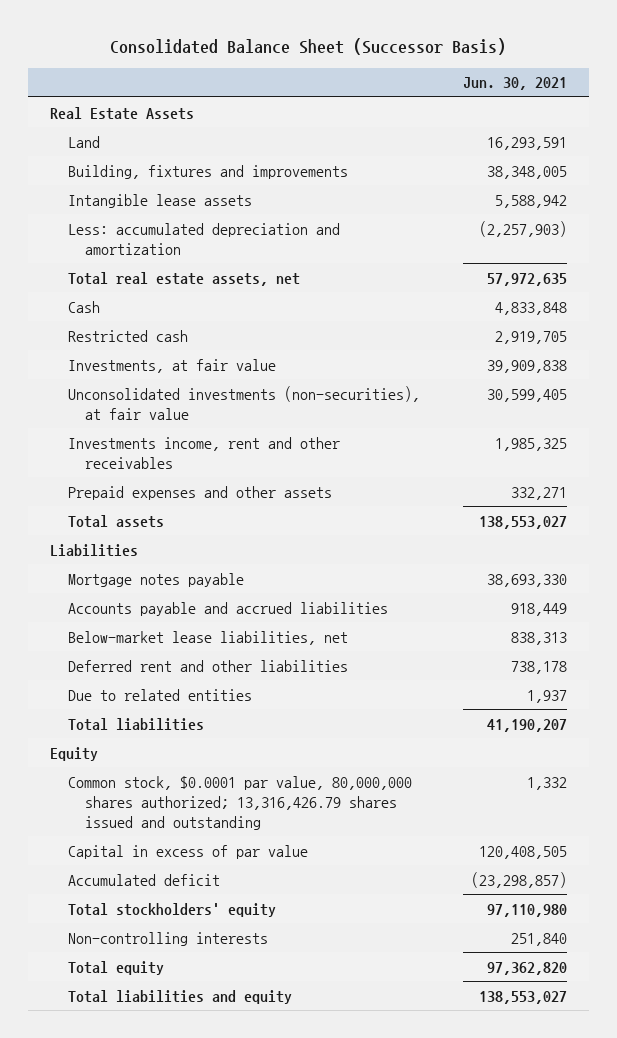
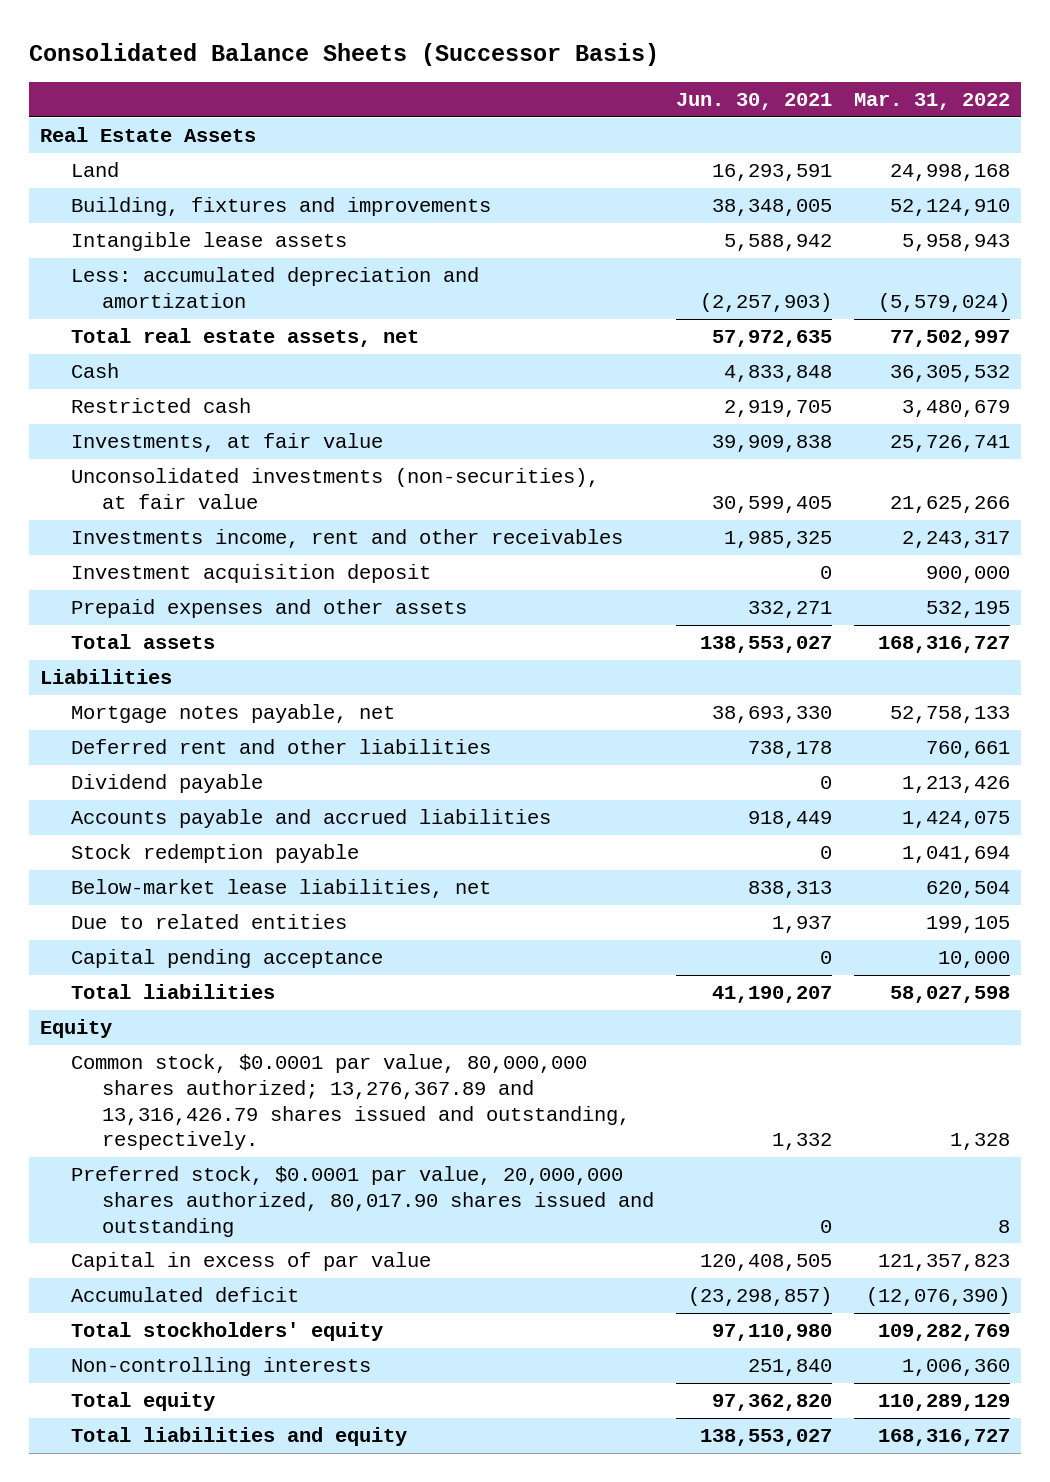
[110,38,507,56] Consolidated Balance Sheet (Successor Basis) -> [29,43,660,67] Consolidated Balance Sheets (Successor Basis)
none -> [853,93,1010,111] Mar. 31, 2022
none -> [71,564,432,584] Investment acquisition deposit
[67,572,244,587] Mortgage notes payable -> [71,704,396,724] Mortgage notes payable, net
[67,659,348,672] Deferred rent and other liabilities -> [71,739,492,755] Deferred rent and other liabilities
none -> [71,774,264,794] Dividend payable
none -> [71,844,360,864] Stock redemption payable
none -> [71,949,384,969] Capital pending acceptance
[67,775,412,830] Common stock, $0.0001 par value, 80,000,000 shares authorized; 13,316,426.79 shares issued and outstanding -> [71,1054,630,1151] Common stock, $0.0001 par value, 80,000,000 shares authorized; 13,276,367.89 and 13,316,426.79 shares issued and outstanding, respectively.
none -> [71,1166,654,1237] Preferred stock, $0.0001 par value, 20,000,000 shares authorized, 80,017.90 shares issued and outstanding

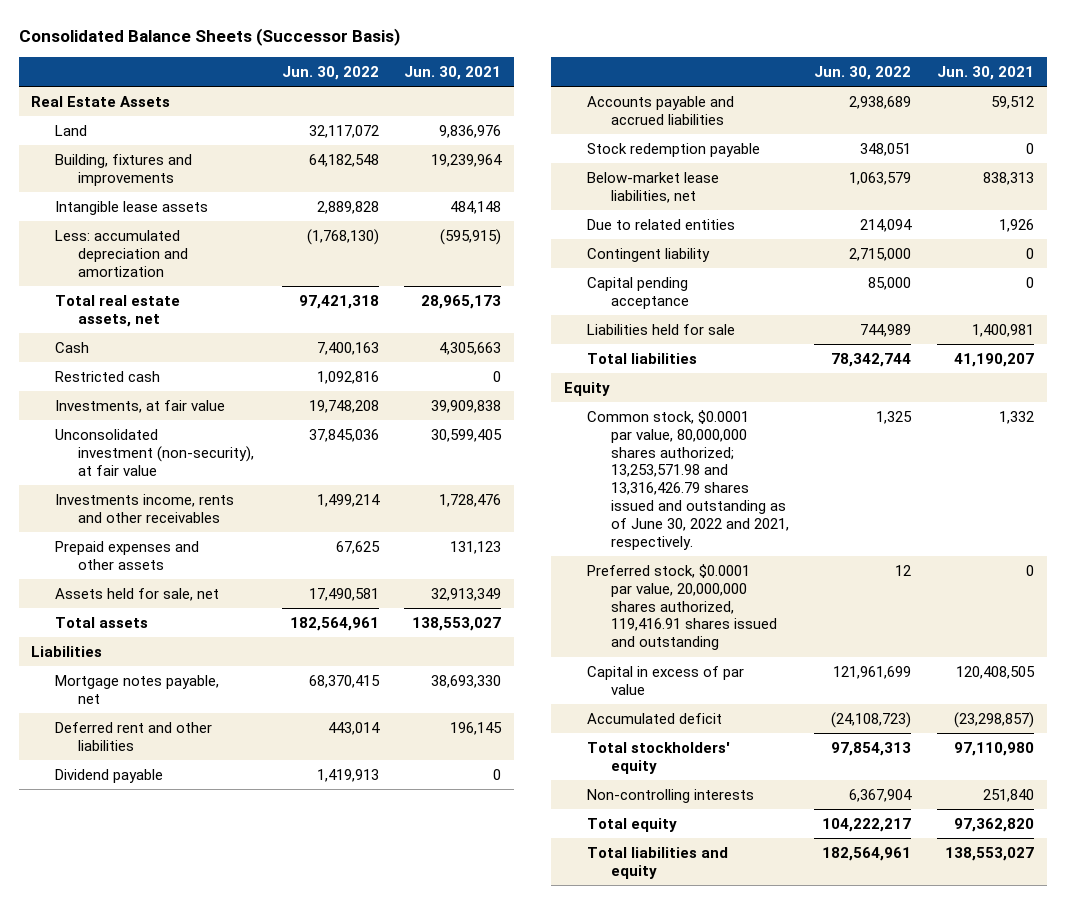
[853,93,1010,111] Mar. 31, 2022 -> none
none -> [281,65,379,80] Jun. 30, 2022
[711,164,832,182] 16,293,591 -> [439,124,502,138] 9,836,976
[711,199,832,217] 38,348,005 -> [431,153,503,167] 19,239,964
[723,234,832,252] 5,588,942 -> [450,200,502,214] 484,148
[699,292,832,312] (2,257,903) -> [440,228,502,245] (595,915)
[711,330,832,348] 57,972,635 -> [421,294,502,309] 28,965,173
[723,365,832,383] 4,833,848 -> [439,341,502,355] 4,305,663
[723,400,832,418] 2,919,705 -> [493,370,502,382] 0
[71,564,432,584] Investment acquisition deposit -> none
[71,468,600,509] Unconsolidated investments (non-securities), at fair value -> [54,428,254,476] Unconsolidated investment (non-security), at fair value
[71,529,624,549] Investments income, rent and other receivables -> [54,493,234,523] Investments income, rents and other receivables
[723,531,832,549] 1,985,325 -> [439,493,502,507] 1,728,476
[747,601,832,619] 332,271 -> [450,540,502,554] 131,123
none -> [54,587,219,601] Assets held for sale, net
[747,741,832,759] 738,178 -> [450,721,503,735] 196,145
[747,811,832,829] 918,449 -> [990,95,1034,109] 59,512
[771,916,832,934] 1,937 -> [998,218,1034,232] 1,926
none -> [587,247,711,262] Contingent liability
none -> [587,323,736,335] Liabilities held for sale
[71,1054,630,1151] Common stock, $0.0001 par value, 80,000,000 shares authorized; 13,276,367.89 and 13,316,426.79 shares issued and outstanding, respectively. -> [587,409,789,550] Common stock, $0.0001 par value, 80,000,000 shares authorized; 13,253,571.98 and 13,316,426.79 shares issued and outstanding as of June 30, 2022 and 2021, respectively.
[71,1166,654,1237] Preferred stock, $0.0001 par value, 20,000,000 shares authorized, 80,017.90 shares issued and outstanding -> [587,563,777,651] Preferred stock, $0.0001 par value, 20,000,000 shares authorized, 119,416.91 shares issued and outstanding

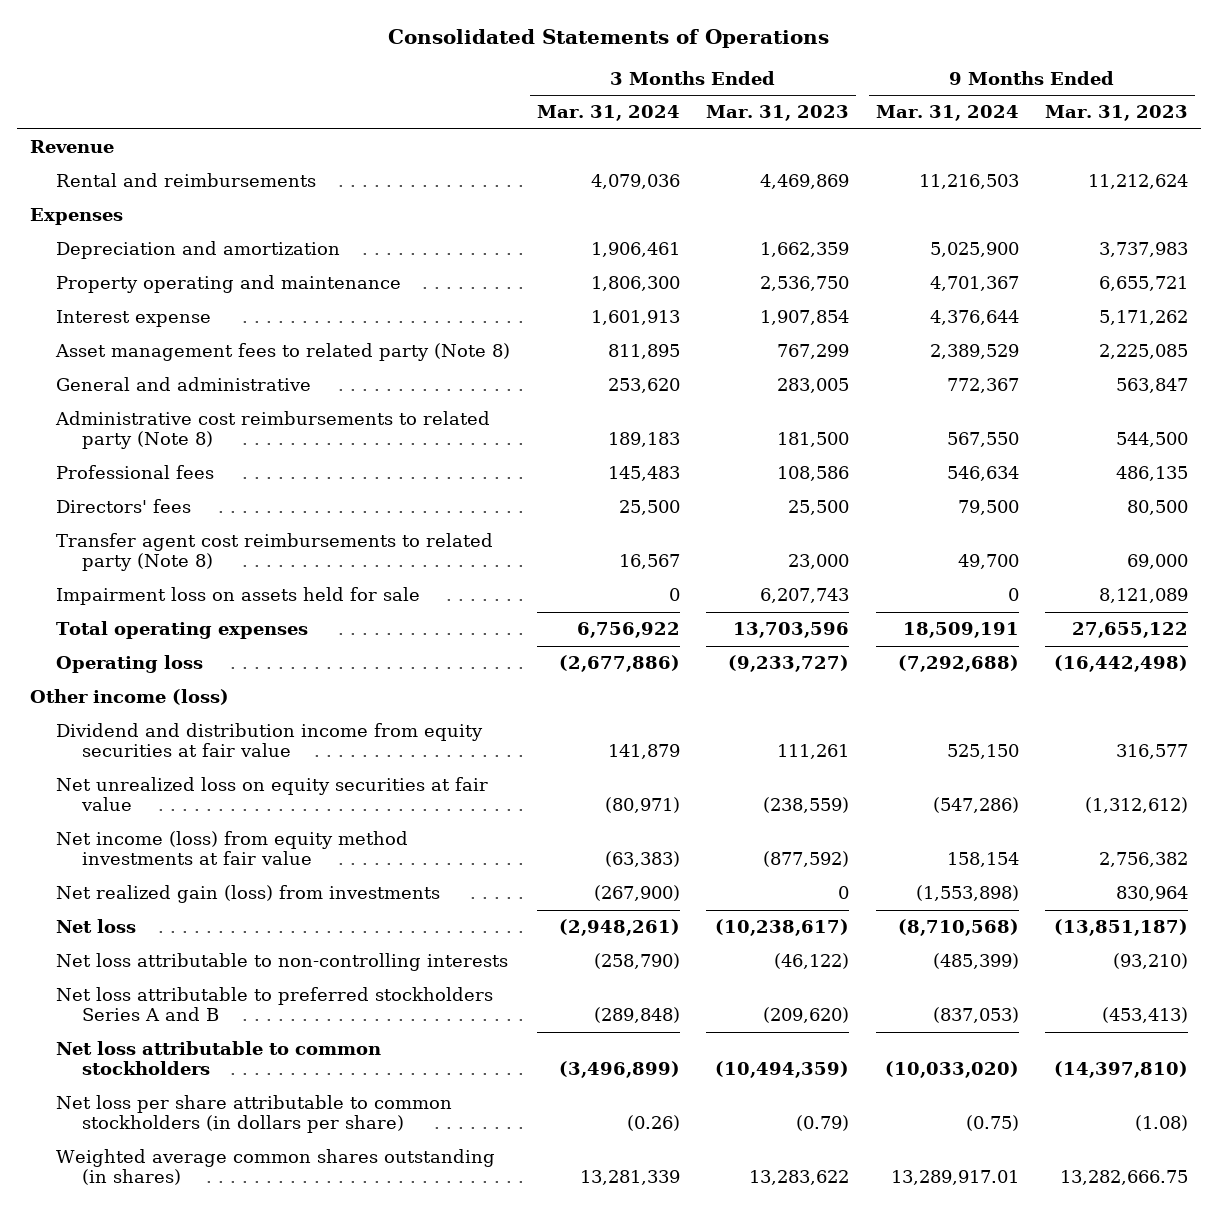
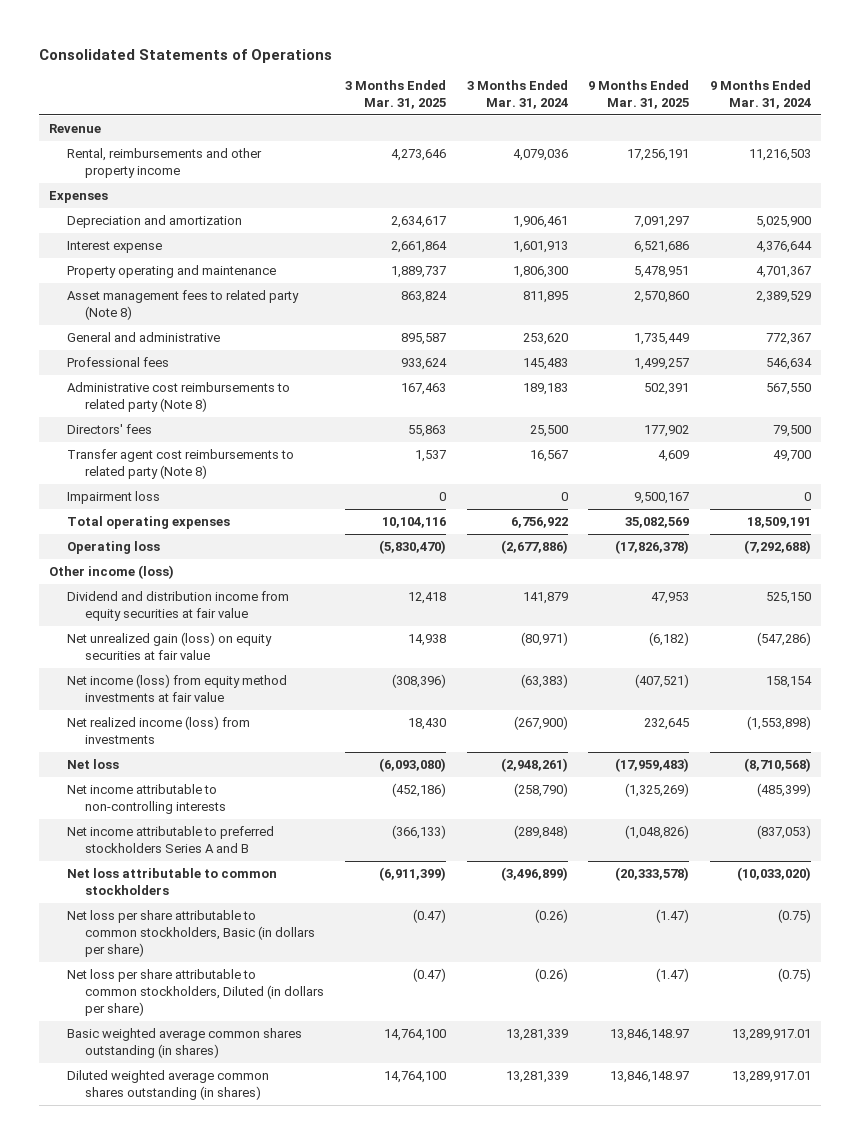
[706,105,850,122] Mar. 31, 2023 -> none
[1045,105,1189,122] Mar. 31, 2023 -> none
none -> [344,79,446,109] 3 Months Ended Mar. 31, 2025
none -> [588,79,690,109] 9 Months Ended Mar. 31, 2025
[56,173,317,188] Rental and reimbursements -> [67,148,263,179] Rental, reimbursements and other property income
[56,275,402,294] Property operating and maintenance -> [67,265,277,279] Property operating and maintenance
[55,411,491,450] Administrative cost reimbursements to related party (Note 8) -> [67,382,291,413] Administrative cost reimbursements to related party (Note 8)
[56,587,421,606] Impairment loss on assets held for sale -> [67,491,161,505] Impairment loss
[56,777,489,812] Net unrealized loss on equity securities at fair value -> [67,632,273,661] Net unrealized gain (loss) on equity securities at fair value
[56,885,441,904] Net realized gain (loss) from investments -> [67,716,251,745] Net realized income (loss) from investments
[56,953,509,972] Net loss attributable to non-controlling interests -> [67,784,227,815] Net income attributable to non-controlling interests
[56,987,494,1022] Net loss attributable to preferred stockholders Series A and B -> [67,826,275,854] Net income attributable to preferred stockholders Series A and B
[56,1095,453,1134] Net loss per share attributable to common stockholders (in dollars per share) -> [67,910,316,958] Net loss per share attributable to common stockholders, Basic (in dollars per share)
none -> [67,969,325,1017] Net loss per share attributable to common stockholders, Diluted (in dollars per share)
[56,1149,496,1186] Weighted average common shares outstanding (in shares) -> [67,1028,303,1059] Basic weighted average common shares outstanding (in shares)
none -> [67,1070,270,1101] Diluted weighted average common shares outstanding (in shares)

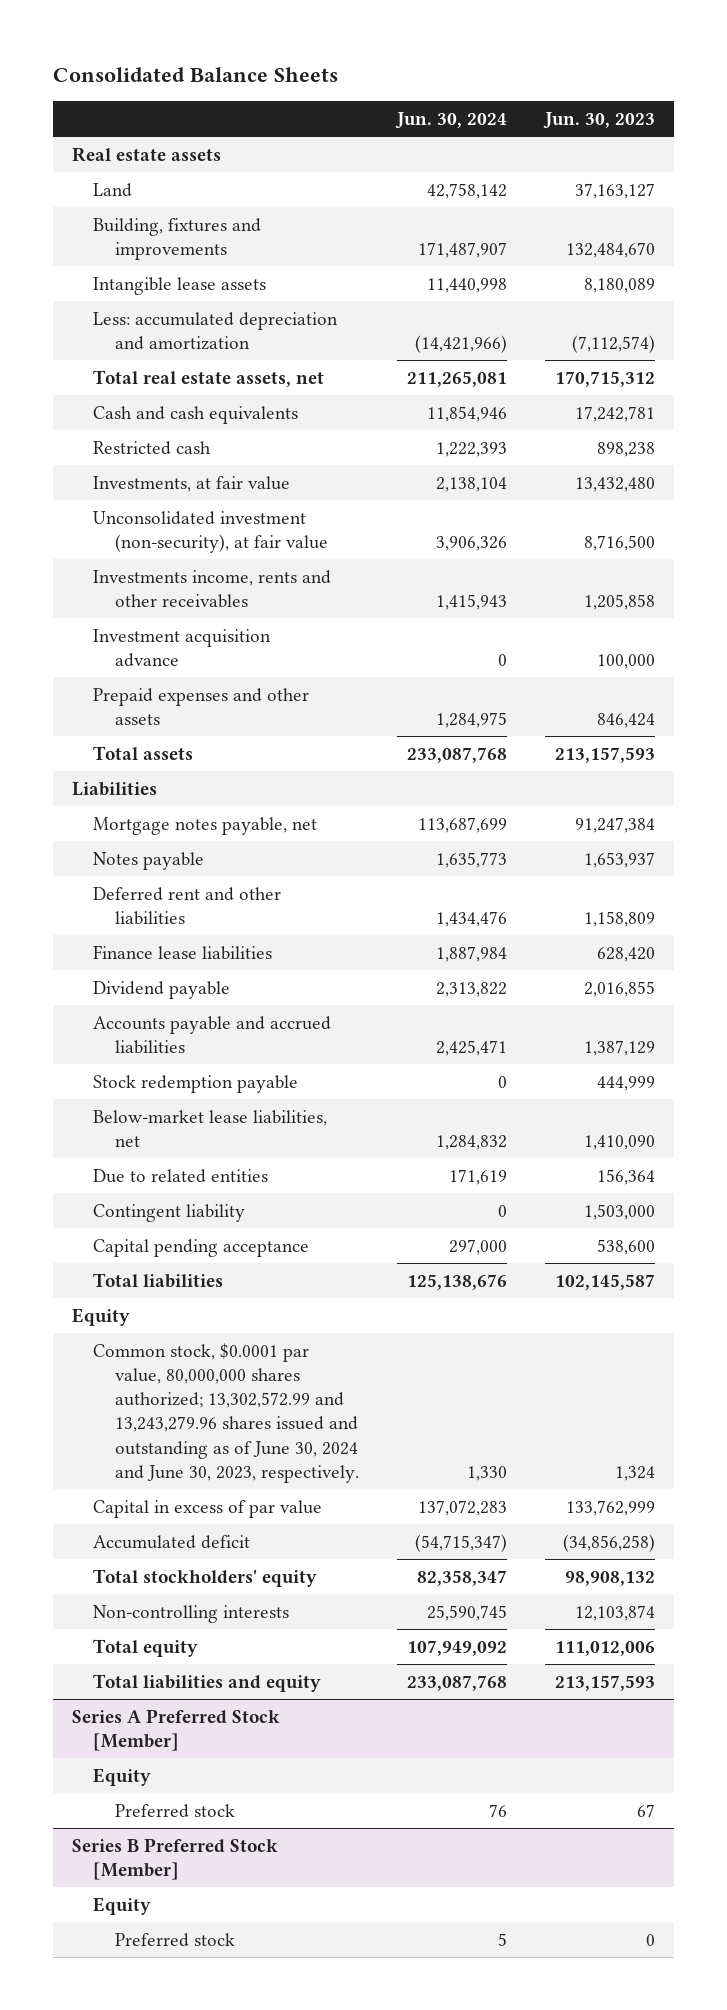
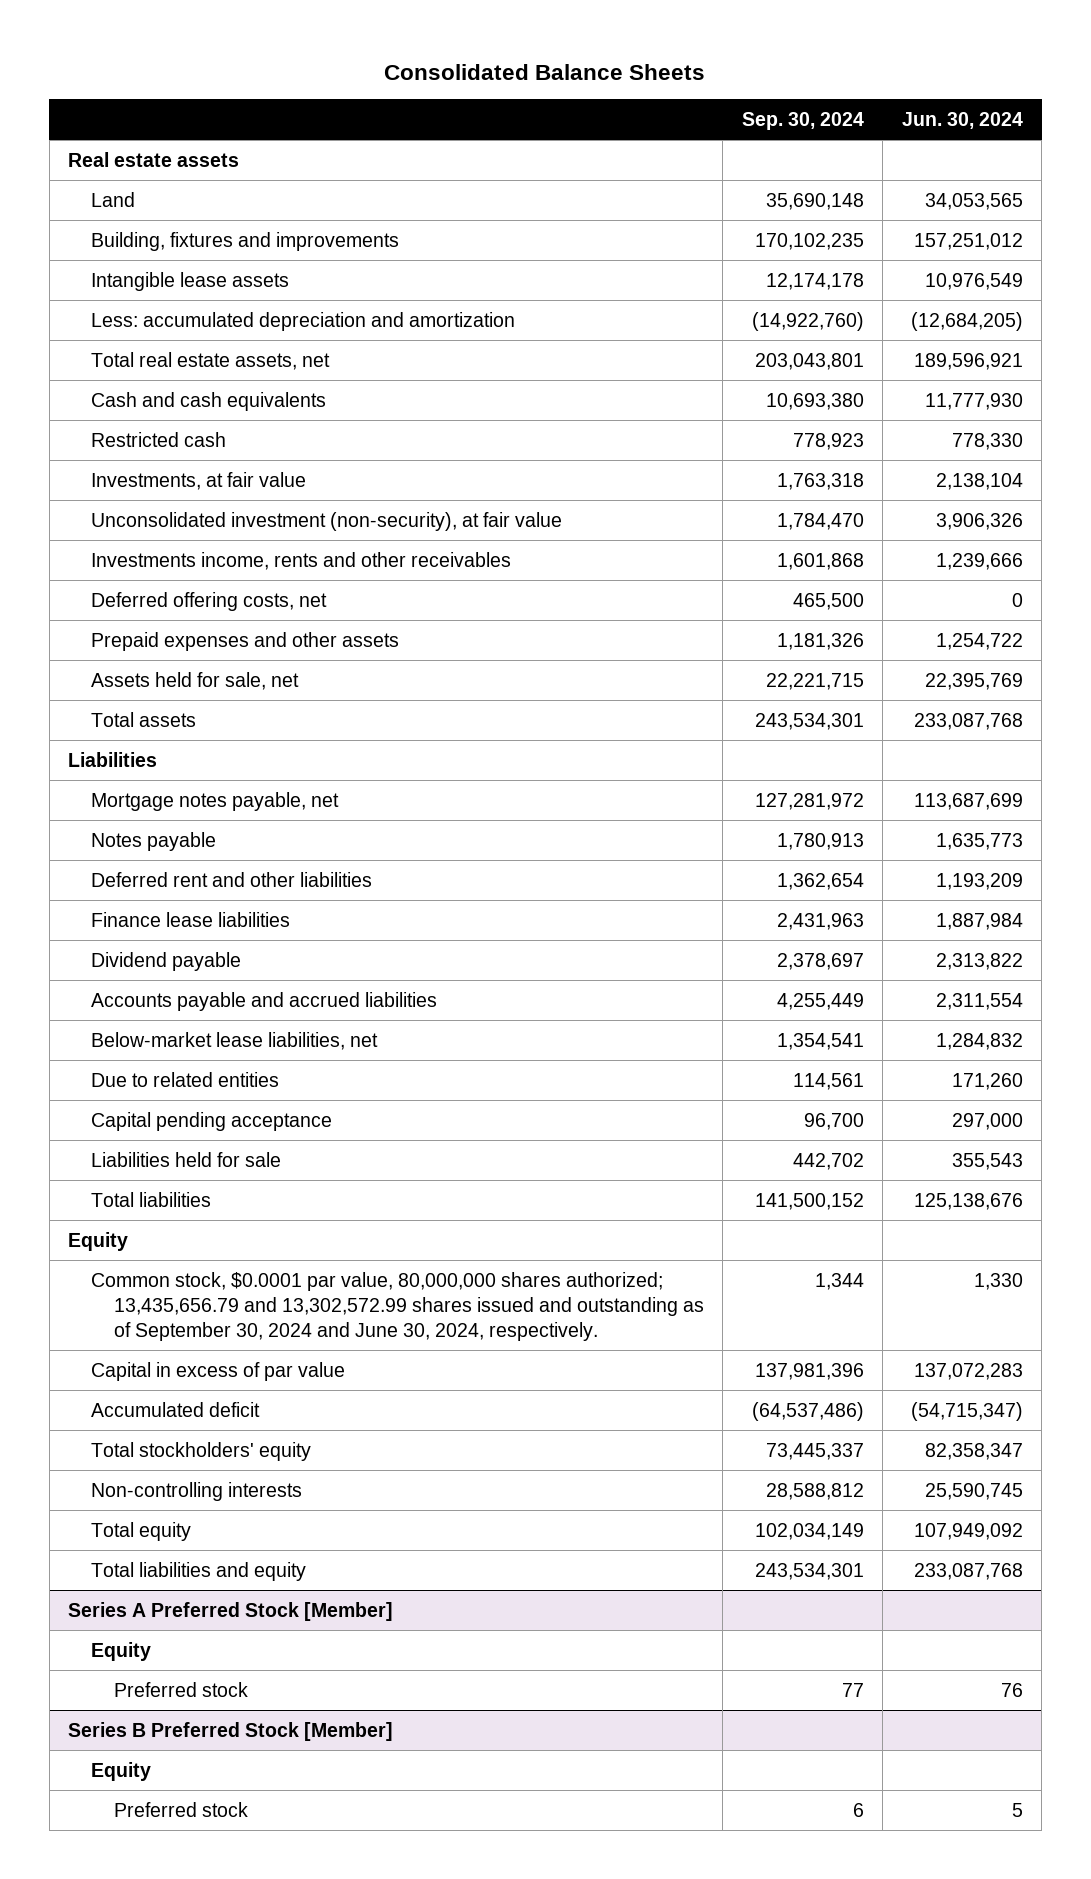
[543,111,656,129] Jun. 30, 2023 -> none
none -> [741,112,864,131] Sep. 30, 2024
[426,182,507,199] 42,758,142 -> [924,192,1023,210] 34,053,565
[417,241,507,258] 171,487,907 -> [913,232,1023,250] 157,251,012
[426,277,507,293] 11,440,998 -> [924,272,1023,290] 10,976,549
[414,334,507,353] (14,421,966) -> [910,311,1023,331] (12,684,205)
[406,370,507,387] 211,265,081 -> [913,352,1023,370] 189,596,921
[426,405,507,422] 11,854,946 -> [924,392,1023,410] 11,777,930
[435,441,507,457] 1,222,393 -> [951,432,1023,450] 778,330
[93,628,272,667] Investment acquisition advance -> none
[435,593,507,610] 1,415,943 -> [935,552,1023,570] 1,239,666
none -> [91,591,328,611] Deferred offering costs, net
[435,711,507,728] 1,284,975 -> [935,632,1023,650] 1,254,722
none -> [91,671,300,690] Assets held for sale, net
[435,910,507,927] 1,434,476 -> [935,872,1023,890] 1,193,209
[93,1074,299,1093] Stock redemption payable -> none
[435,1039,507,1056] 2,425,471 -> [935,992,1023,1010] 2,311,554
[93,1203,246,1222] Contingent liability -> none
[448,1168,507,1185] 171,619 -> [951,1072,1023,1090] 171,260
none -> [91,1151,282,1167] Liabilities held for sale
[93,1342,359,1483] Common stock, $0.0001 par value, 80,000,000 shares authorized; 13,302,572.99 and 13,243,279.96 shares issued and outstanding as of June 30, 2024 and June 30, 2023, respectively. -> [91,1271,705,1341] Common stock, $0.0001 par value, 80,000,000 shares authorized; 13,435,656.79 and 13,302,572.99 shares issued and outstanding as of September 30, 2024 and June 30, 2024, respectively.

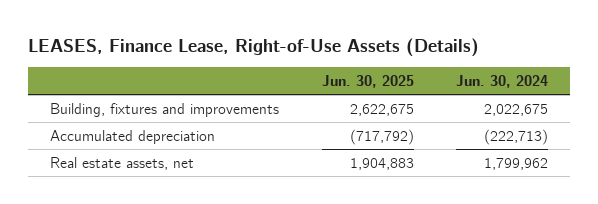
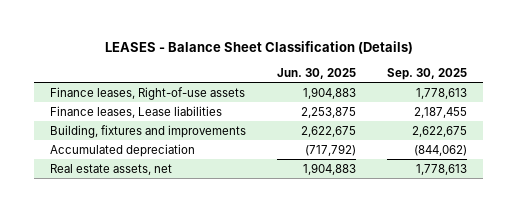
[28,37,480,57] LEASES, Finance Lease, Right-of-Use Assets (Details) -> [104,40,413,54] LEASES - Balance Sheet Classification (Details)
[456,74,549,88] Jun. 30, 2024 -> none
none -> [387,67,468,80] Sep. 30, 2025
none -> [49,86,245,100] Finance leases, Right-of-use assets
none -> [49,105,222,118] Finance leases, Lease liabilities

